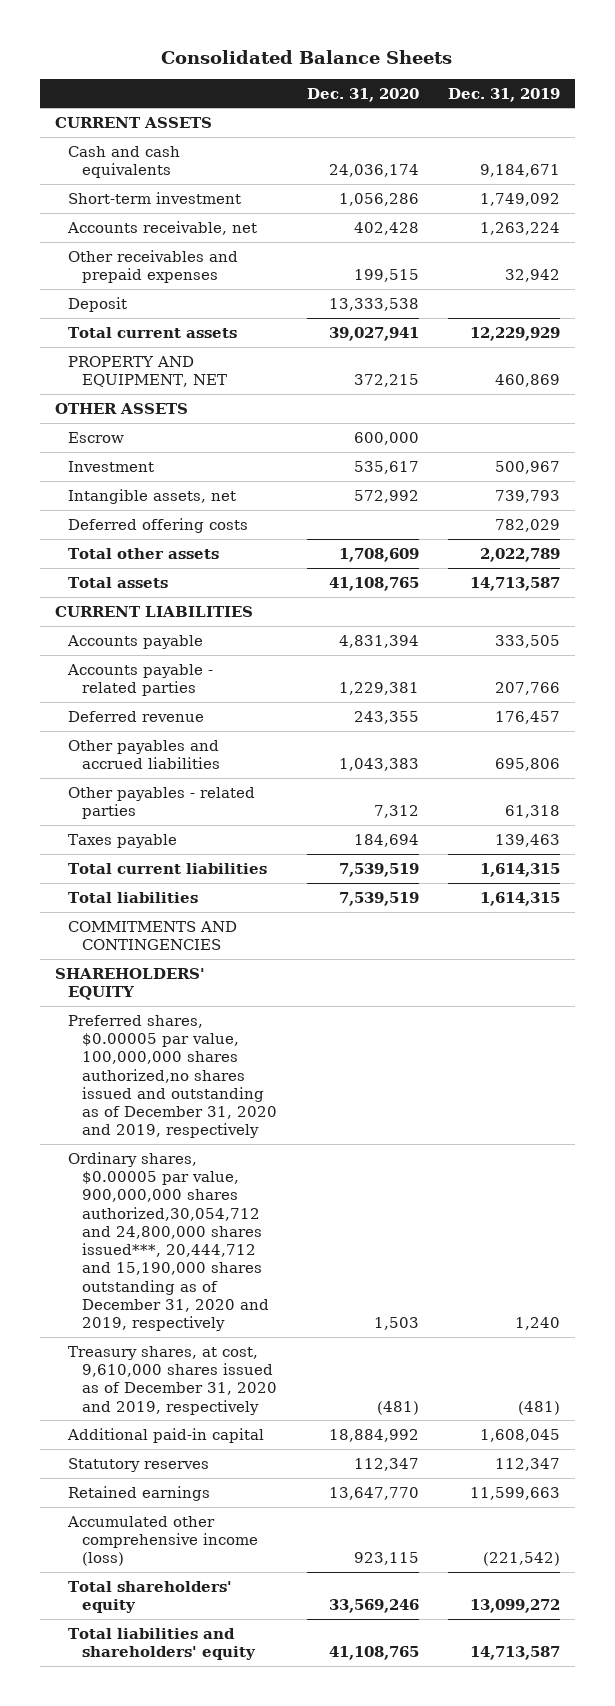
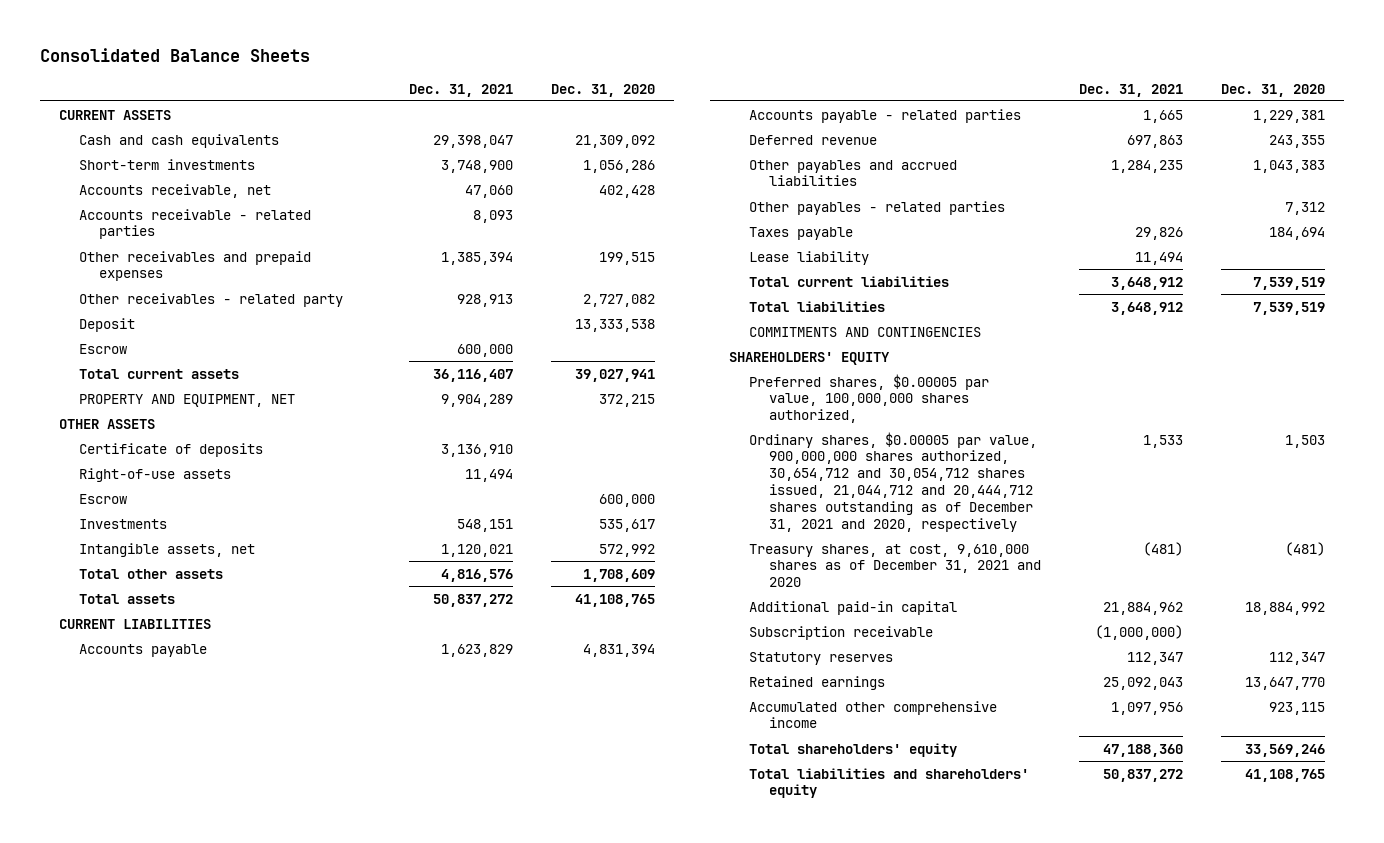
[448,87,561,102] Dec. 31, 2019 -> none
none -> [409,83,514,97] Dec. 31, 2021
[328,164,419,178] 24,036,174 -> [575,134,656,148] 21,309,092
[68,191,242,204] Short-term investment -> [79,158,256,170] Short-term investments
none -> [79,208,312,240] Accounts receivable - related parties
none -> [79,292,344,307] Other receivables - related party
none -> [79,343,128,354] Escrow
none -> [79,442,264,457] Certificate of deposits
none -> [79,467,232,482] Right-of-use assets
[68,460,155,472] Investment -> [79,518,168,529] Investments
[68,517,249,533] Deferred offering costs -> none
none -> [748,250,869,265] Lease liability
[68,1014,278,1139] Preferred shares, $0.00005 par value, 100,000,000 shares authorized,no shares issued and outstanding as of December 31, 2020 and 2019, respectively -> [748,373,989,424] Preferred shares, $0.00005 par value, 100,000,000 shares authorized,
[68,1151,270,1332] Ordinary shares, $0.00005 par value, 900,000,000 shares authorized,30,054,712 and 24,800,000 shares issued***, 20,444,712 and 15,190,000 shares outstanding as of December 31, 2020 and 2019, respectively -> [748,431,1037,532] Ordinary shares, $0.00005 par value, 900,000,000 shares authorized, 30,654,712 and 30,054,712 shares issued, 21,044,712 and 20,444,712 shares outstanding as of December 31, 2021 and 2020, respectively
[68,1345,278,1415] Treasury shares, at cost, 9,610,000 shares issued as of December 31, 2020 and 2019, respectively -> [748,543,1041,588] Treasury shares, at cost, 9,610,000 shares as of December 31, 2021 and 2020
none -> [748,625,933,640] Subscription receivable
[67,1515,259,1567] Accumulated other comprehensive income (loss) -> [748,700,997,729] Accumulated other comprehensive income

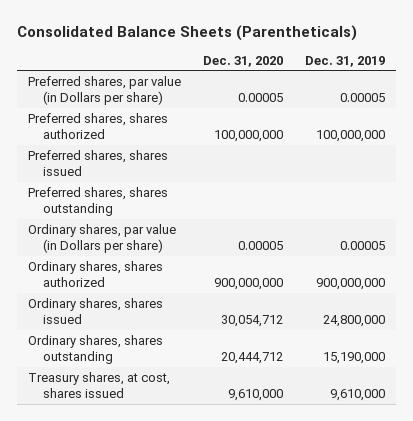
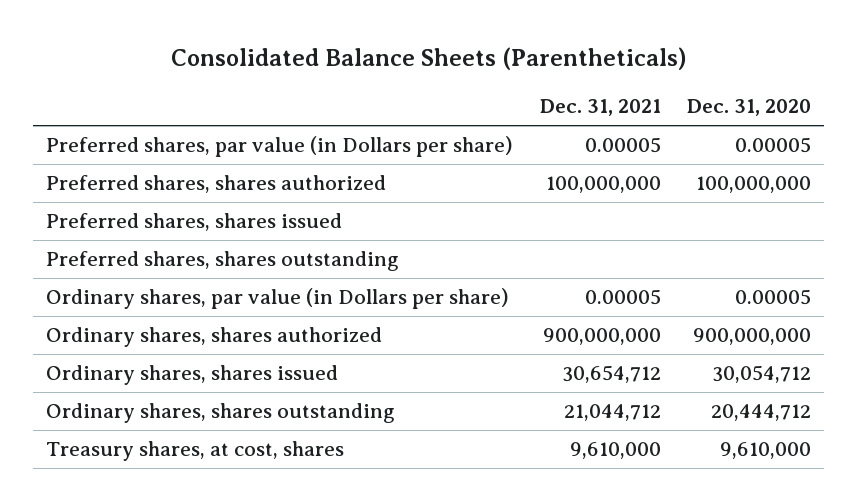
[305,55,386,67] Dec. 31, 2019 -> none
none -> [539,99,661,117] Dec. 31, 2021
[27,371,170,398] Treasury shares, at cost, shares issued -> [46,441,345,462] Treasury shares, at cost, shares

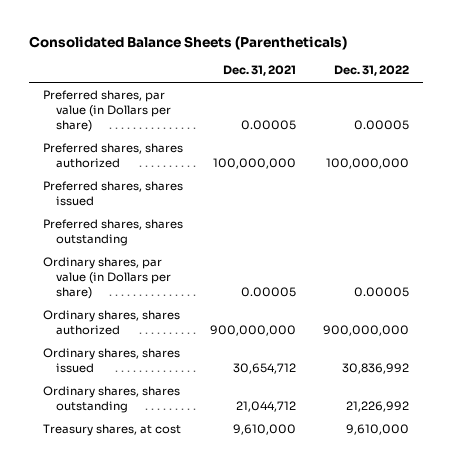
[686,99,811,117] Dec. 31, 2020 -> none
none -> [334,65,410,77] Dec. 31, 2022
[46,441,345,462] Treasury shares, at cost, shares -> [42,424,181,437] Treasury shares, at cost

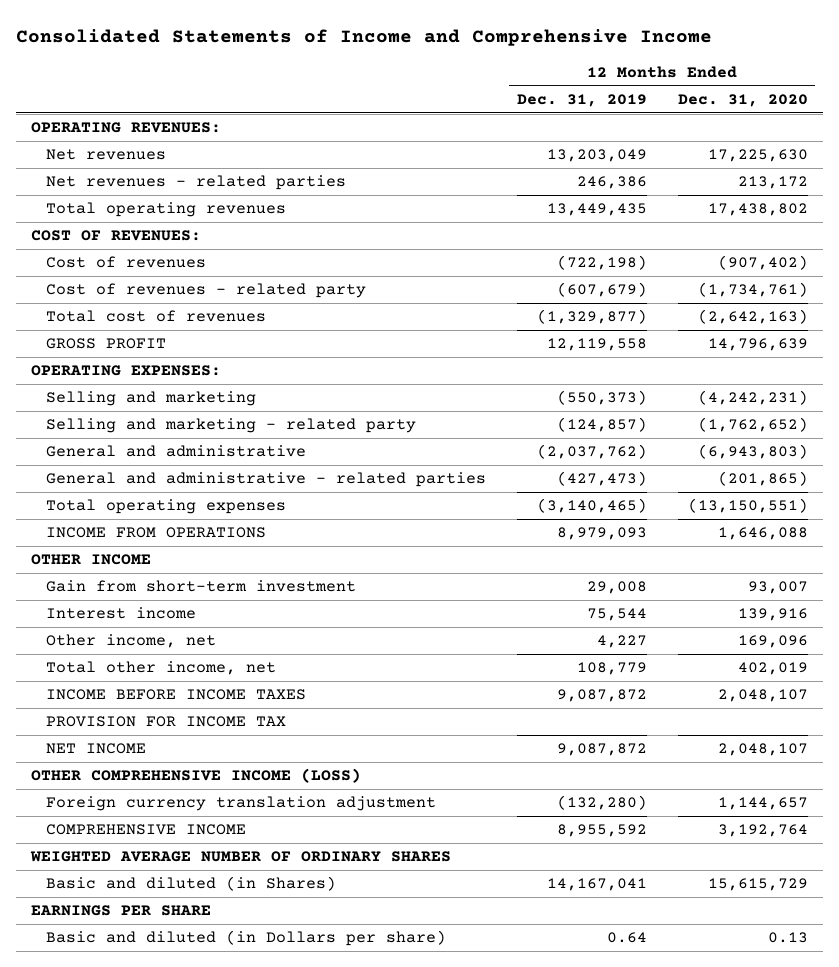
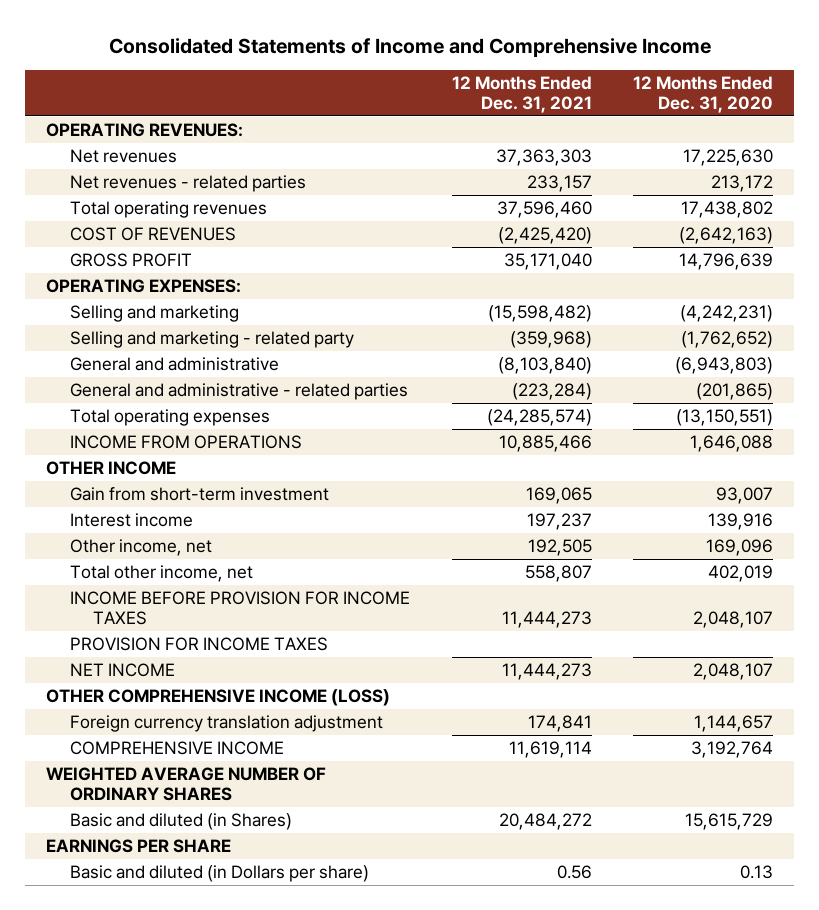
[516,93,647,107] Dec. 31, 2019 -> none
none -> [451,76,592,114] 12 Months Ended Dec. 31, 2021
[31,230,202,242] COST OF REVENUES: -> none
[46,256,207,269] Cost of revenues -> none
[46,283,367,299] Cost of revenues - related party -> none
[46,310,267,323] Total cost of revenues -> [69,226,236,241] COST OF REVENUES
[46,689,307,701] INCOME BEFORE INCOME TAXES -> [69,590,410,626] INCOME BEFORE PROVISION FOR INCOME TAXES
[46,716,287,728] PROVISION FOR INCOME TAX -> [69,636,328,651] PROVISION FOR INCOME TAXES

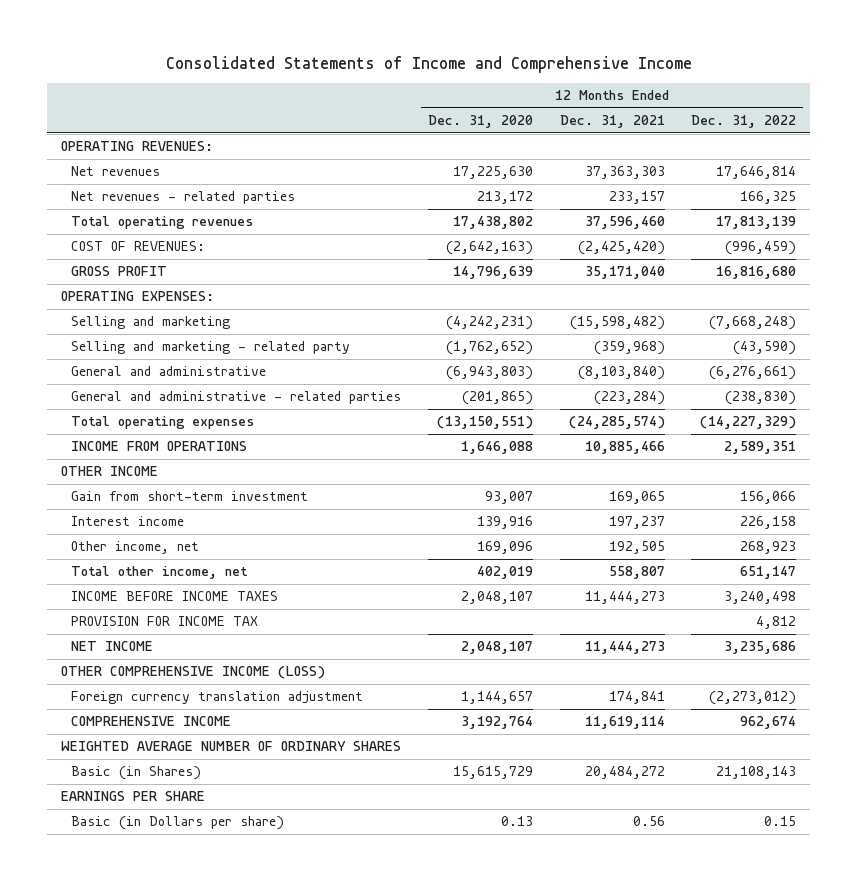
none -> [691,115,797,129] Dec. 31, 2022
[69,226,236,241] COST OF REVENUES -> [70,241,205,252] COST OF REVENUES:
[69,590,410,626] INCOME BEFORE PROVISION FOR INCOME TAXES -> [70,591,278,602] INCOME BEFORE INCOME TAXES
[69,636,328,651] PROVISION FOR INCOME TAXES -> [70,616,258,627] PROVISION FOR INCOME TAX
[69,812,292,830] Basic and diluted (in Shares) -> [70,766,201,781] Basic (in Shares)
[69,864,369,882] Basic and diluted (in Dollars per share) -> [70,816,284,831] Basic (in Dollars per share)

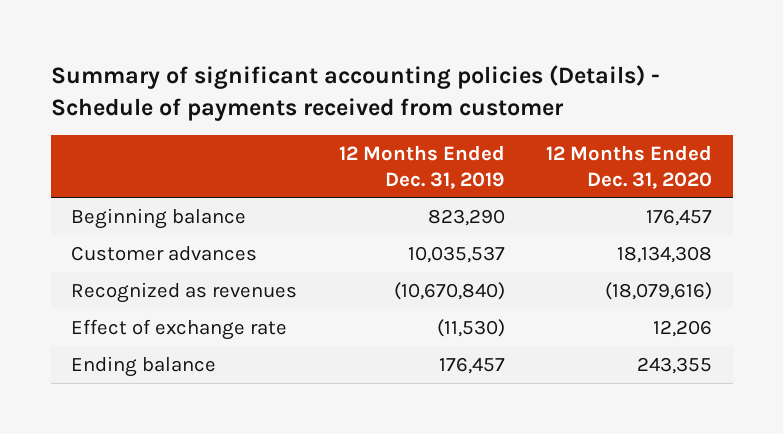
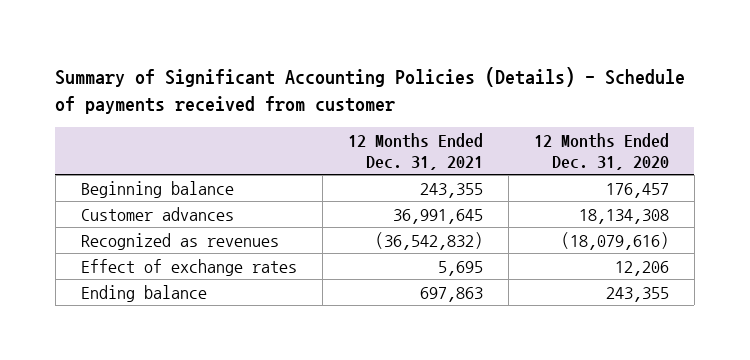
[50,64,660,121] Summary of significant accounting policies (Details) - Schedule of payments received from customer -> [55,66,686,114] Summary of Significant Accounting Policies (Details) - Schedule of payments received from customer
[338,144,505,189] 12 Months Ended Dec. 31, 2019 -> none
none -> [347,133,483,170] 12 Months Ended Dec. 31, 2021
[71,318,288,340] Effect of exchange rate -> [80,258,297,276] Effect of exchange rates

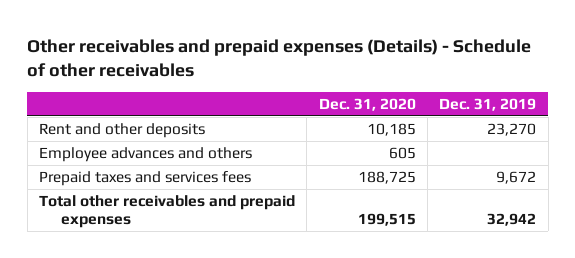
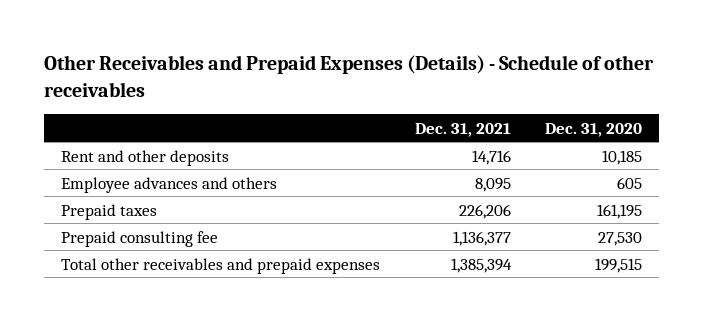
[27,38,532,77] Other receivables and prepaid expenses (Details) - Schedule of other receivables -> [43,55,654,97] Other Receivables and Prepaid Expenses (Details) - Schedule of other receivables
[439,97,537,111] Dec. 31, 2019 -> none
none -> [414,122,511,137] Dec. 31, 2021
[39,171,252,187] Prepaid taxes and services fees -> none
none -> [60,203,157,220] Prepaid taxes
none -> [60,230,218,247] Prepaid consulting fee

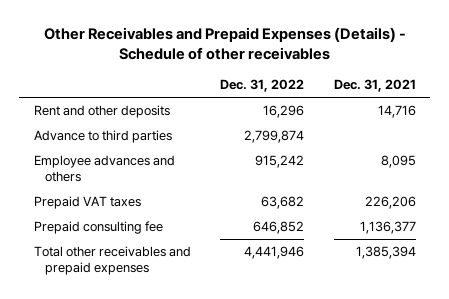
[545,122,643,137] Dec. 31, 2020 -> none
none -> [220,79,305,93] Dec. 31, 2022
none -> [33,130,172,144] Advance to third parties
[60,203,157,220] Prepaid taxes -> [33,196,141,210] Prepaid VAT taxes

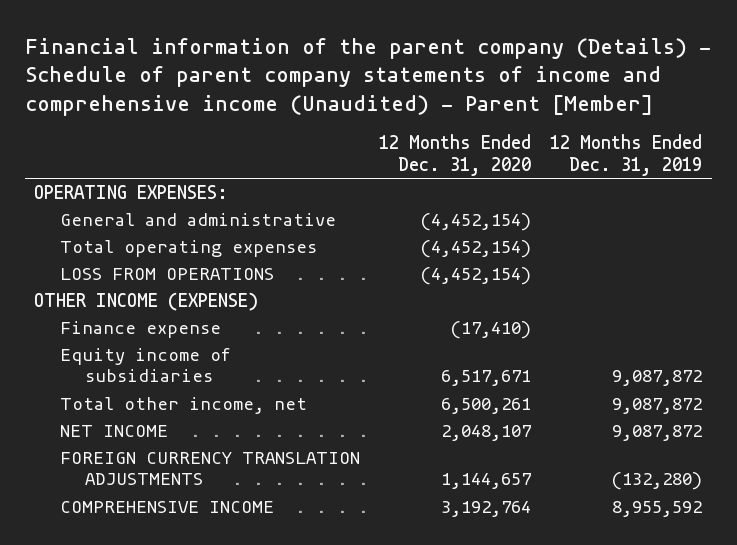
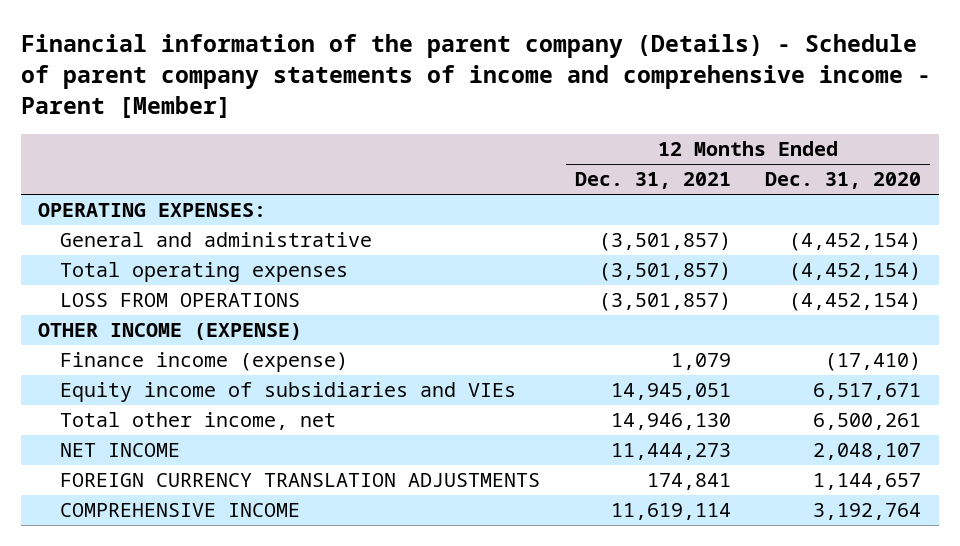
[24,37,711,116] Financial information of the parent company (Details) - Schedule of parent company statements of income and comprehensive income (Unaudited) - Parent [Member] -> [20,33,931,119] Financial information of the parent company (Details) - Schedule of parent company statements of income and comprehensive income - Parent [Member]
[550,134,703,176] 12 Months Ended Dec. 31, 2019 -> none
none -> [574,172,731,190] Dec. 31, 2021
[59,320,221,338] Finance expense -> [59,352,348,373] Finance income (expense)
[59,347,231,383] Equity income of subsidiaries -> [59,382,516,403] Equity income of subsidiaries and VIEs

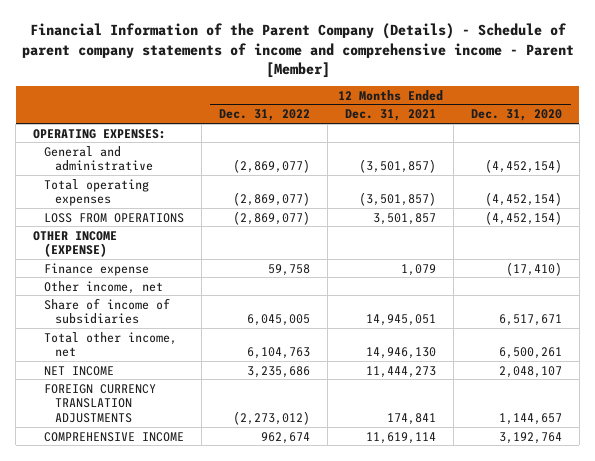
[20,33,931,119] Financial information of the parent company (Details) - Schedule of parent company statements of income and comprehensive income - Parent [Member] -> [21,23,574,78] Financial Information of the Parent Company (Details) - Schedule of parent company statements of income and comprehensive income - Parent [Member]
none -> [219,109,311,122] Dec. 31, 2022
[598,292,731,312] (3,501,857) -> [373,212,437,225] 3,501,857
[59,352,348,373] Finance income (expense) -> [44,262,150,276] Finance expense
none -> [44,280,164,294] Other income, net
[59,382,516,403] Equity income of subsidiaries and VIEs -> [44,297,171,325] Share of income of subsidiaries

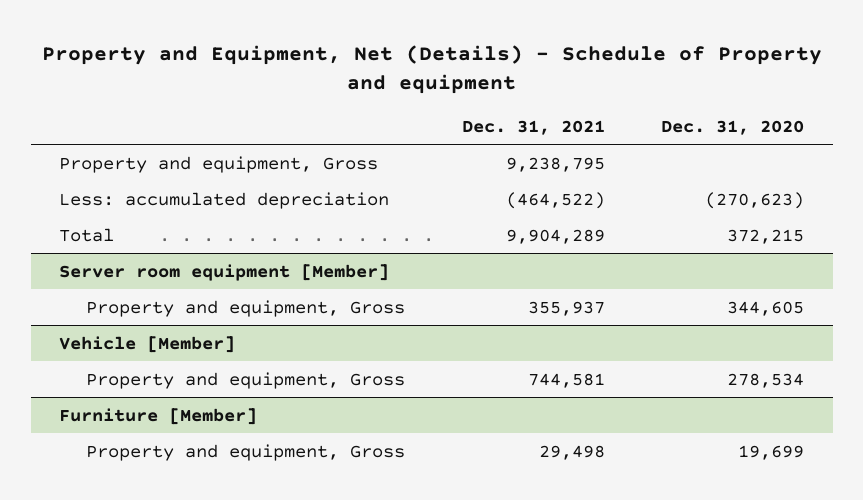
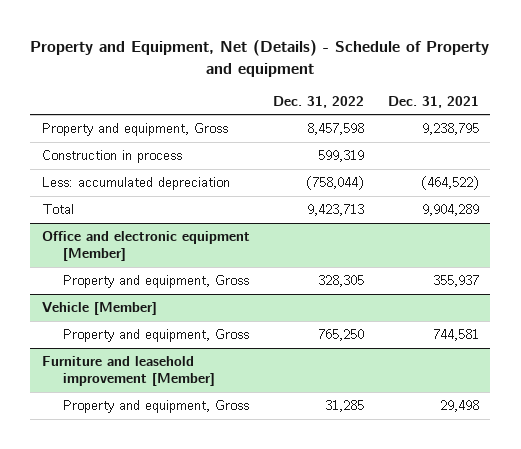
[661,119,805,135] Dec. 31, 2020 -> none
none -> [273,95,365,108] Dec. 31, 2022
none -> [41,150,182,164] Construction in process
[58,263,389,281] Server room equipment [Member] -> [41,231,250,262] Office and electronic equipment [Member]
[58,407,257,425] Furniture [Member] -> [41,356,215,387] Furniture and leasehold improvement [Member]

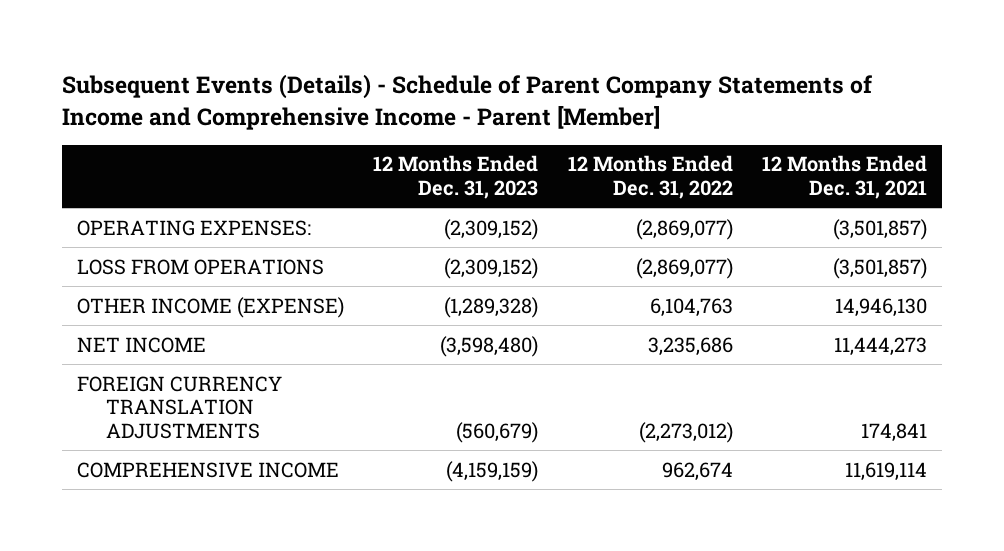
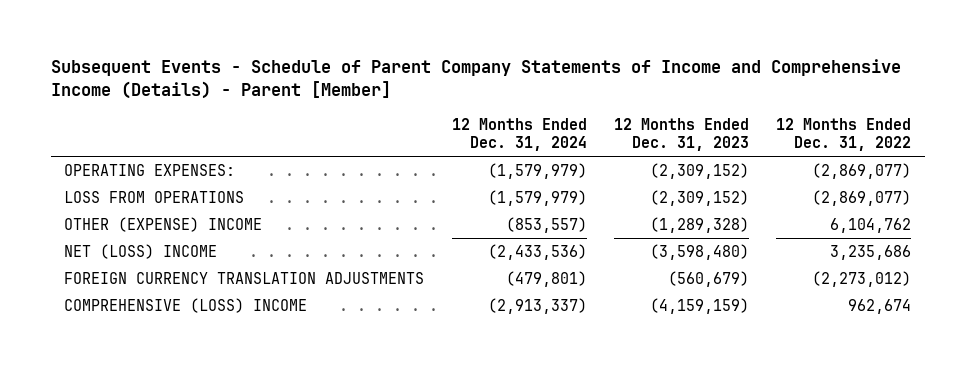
[62,74,874,130] Subsequent Events (Details) - Schedule of Parent Company Statements of Income and Comprehensive Income - Parent [Member] -> [50,59,901,100] Subsequent Events - Schedule of Parent Company Statements of Income and Comprehensive Income (Details) - Parent [Member]
[761,155,927,199] 12 Months Ended Dec. 31, 2021 -> none
none -> [451,117,587,152] 12 Months Ended Dec. 31, 2024
[76,296,344,318] OTHER INCOME (EXPENSE) -> [64,216,263,232] OTHER (EXPENSE) INCOME
[649,297,733,317] 6,104,763 -> [830,217,912,233] 6,104,762
[76,336,206,353] NET INCOME -> [64,243,218,259] NET (LOSS) INCOME
[76,461,339,478] COMPREHENSIVE INCOME -> [64,297,308,313] COMPREHENSIVE (LOSS) INCOME

